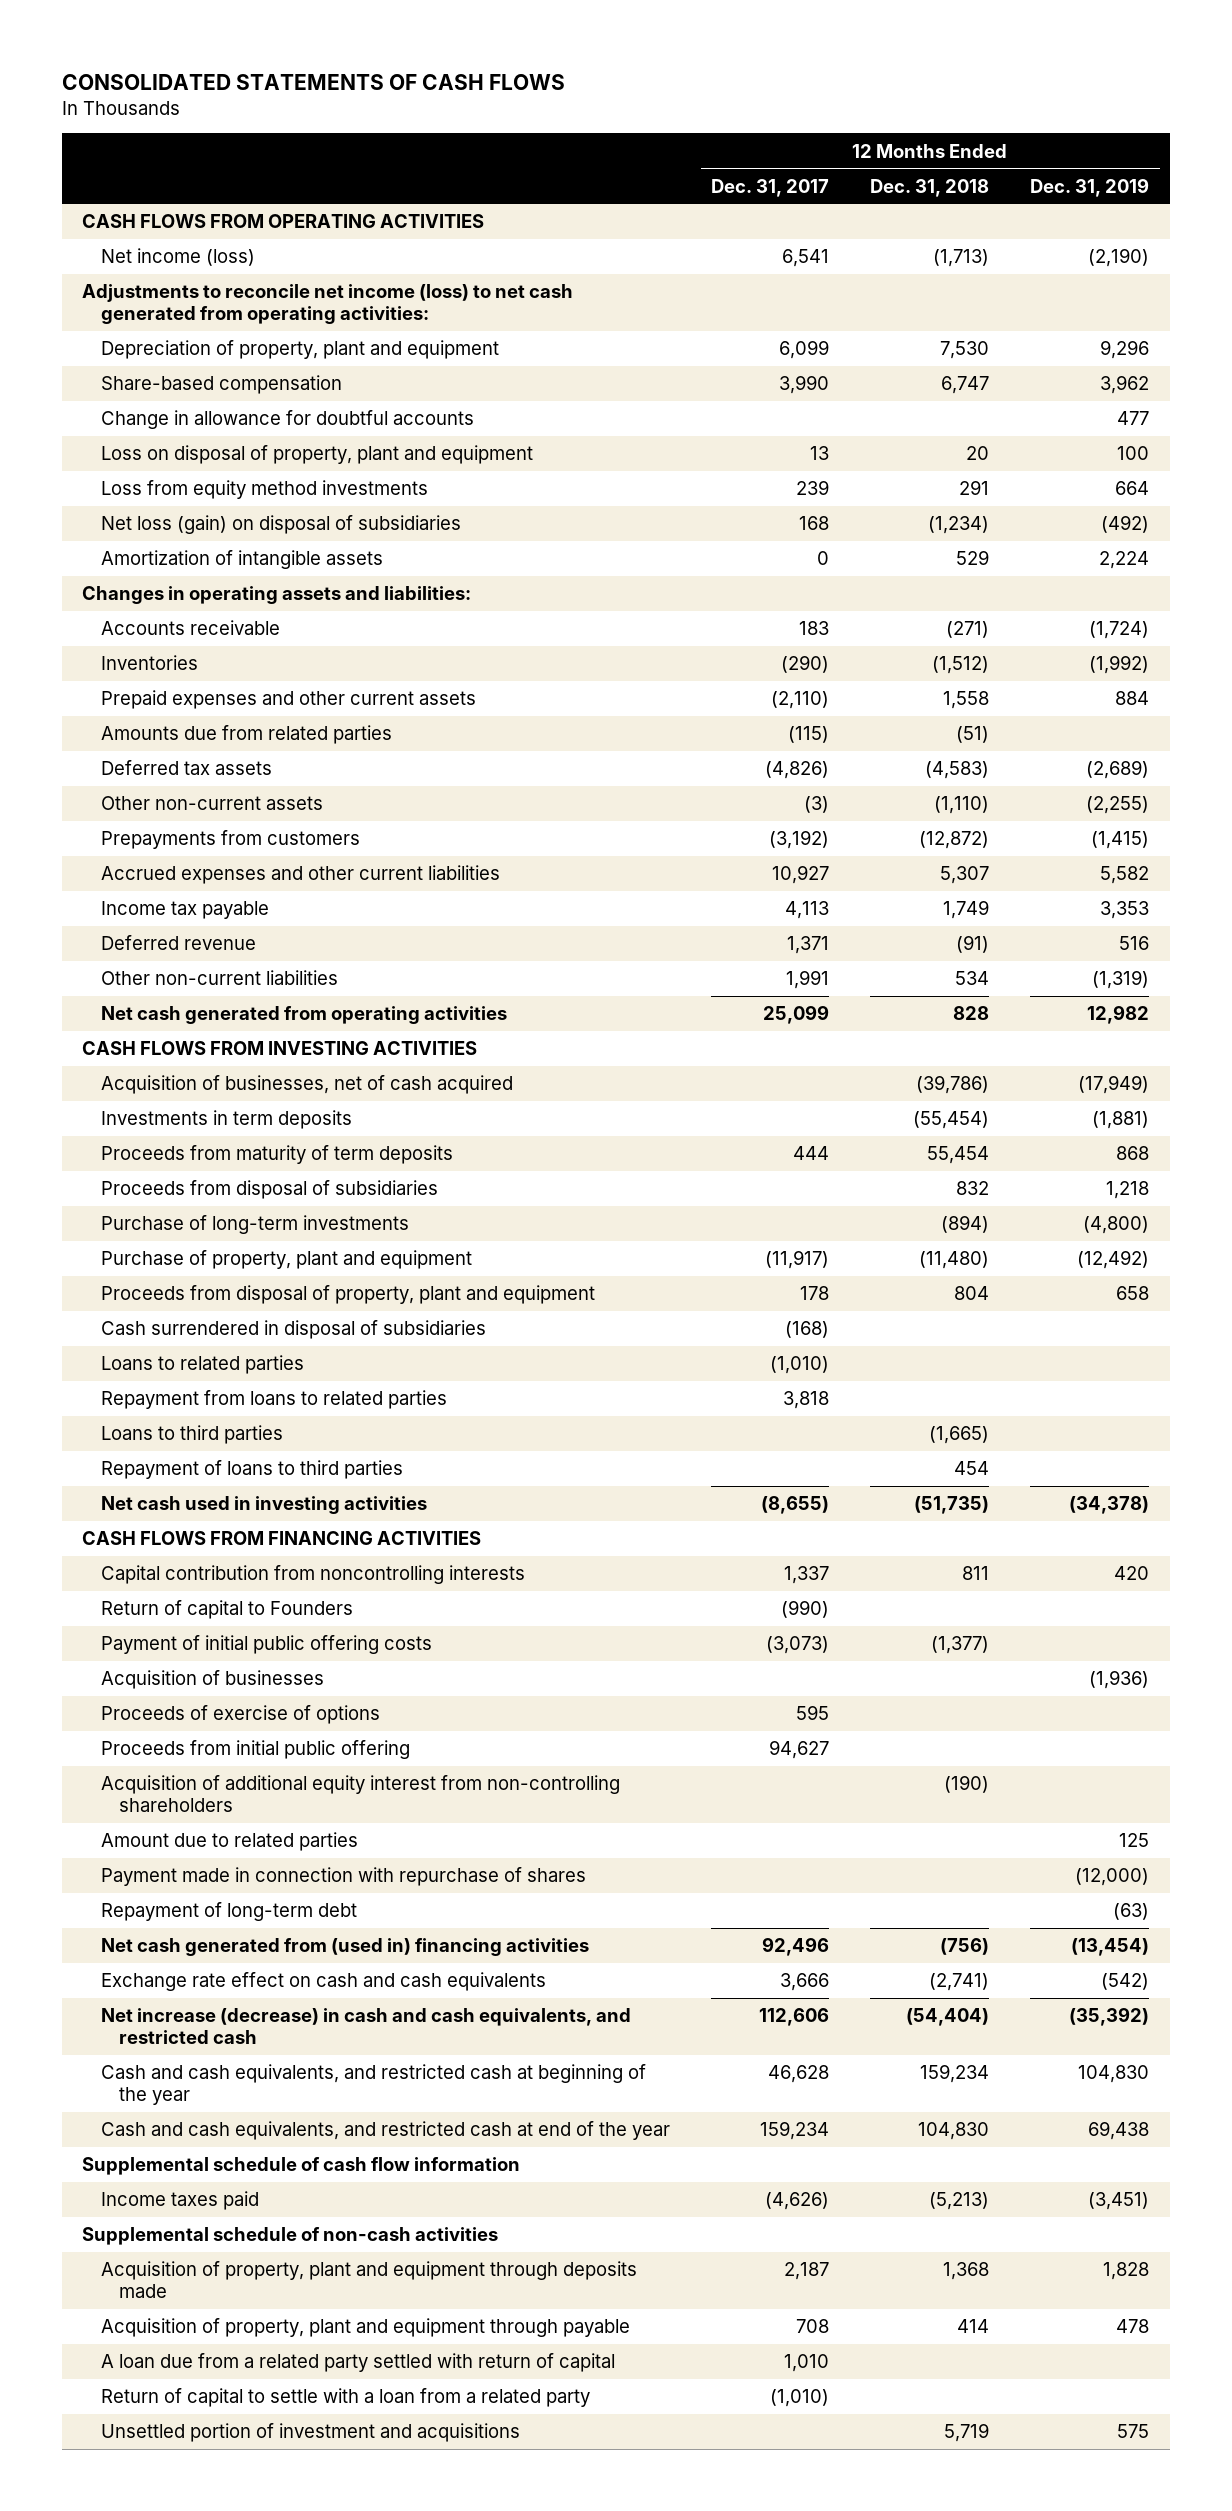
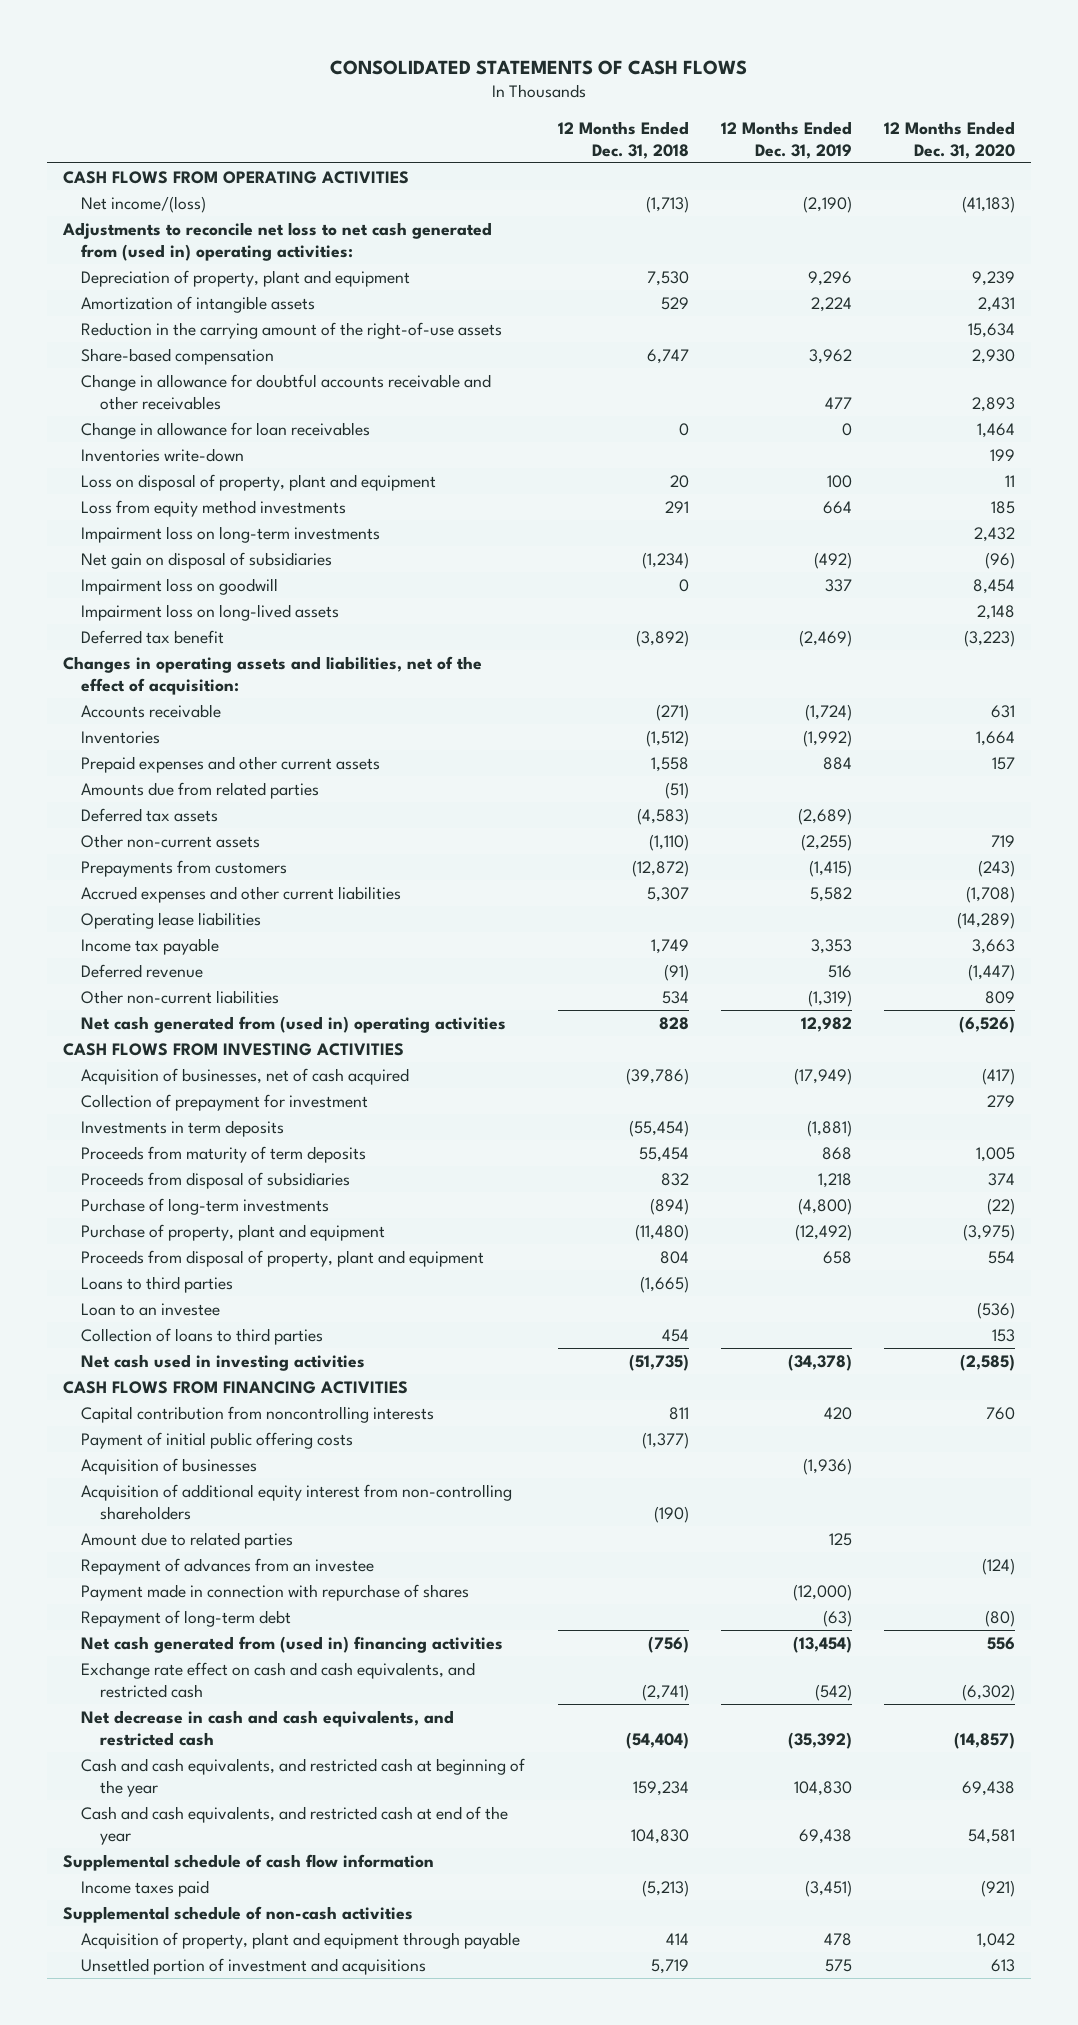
[710,178,829,197] Dec. 31, 2017 -> none
none -> [884,120,1016,159] 12 Months Ended Dec. 31, 2020
[100,248,255,267] Net income (loss) -> [81,195,207,213] Net income/(loss)
[82,284,574,325] Adjustments to reconcile net income (loss) to net cash generated from operating activities: -> [62,221,493,261] Adjustments to reconcile net loss to net cash generated from (used in) operating activities:
[100,550,383,570] Amortization of intangible assets -> [81,295,316,313] Amortization of intangible assets
none -> [81,321,503,339] Reduction in the carrying amount of the right-of-use assets
[100,410,474,430] Change in allowance for doubtful accounts -> [81,373,492,410] Change in allowance for doubtful accounts receivable and other receivables
none -> [81,421,371,439] Change in allowance for loan receivables
none -> [81,447,245,462] Inventories write-down
none -> [81,525,381,543] Impairment loss on long-term investments
[100,515,461,535] Net loss (gain) on disposal of subsidiaries -> [81,551,333,569] Net gain on disposal of subsidiaries
none -> [81,577,279,595] Impairment loss on goodwill
none -> [81,603,340,621] Impairment loss on long-lived assets
none -> [81,629,225,644] Deferred tax benefit
[82,586,472,605] Changes in operating assets and liabilities: -> [63,655,483,695] Changes in operating assets and liabilities, net of the effect of acquisition:
none -> [81,911,262,929] Operating lease liabilities
[100,1006,507,1025] Net cash generated from operating activities -> [81,1015,507,1033] Net cash generated from (used in) operating activities
none -> [81,1093,369,1111] Collection of prepayment for investment
[100,1320,486,1340] Cash surrendered in disposal of subsidiaries -> none
[100,1355,304,1375] Loans to related parties -> none
[100,1390,447,1410] Repayment from loans to related parties -> none
none -> [81,1302,221,1316] Loan to an investee
[100,1460,403,1480] Repayment of loans to third parties -> [81,1327,324,1345] Collection of loans to third parties
[100,1600,353,1620] Return of capital to Founders -> none
[100,1705,380,1725] Proceeds of exercise of options -> none
[100,1740,410,1760] Proceeds from initial public offering -> none
none -> [81,1557,375,1575] Repayment of advances from an investee
[100,1972,546,1992] Exchange rate effect on cash and cash equivalents -> [81,1661,476,1698] Exchange rate effect on cash and cash equivalents, and restricted cash
[100,2008,631,2045] Net increase (decrease) in cash and cash equivalents, and restricted cash -> [81,1709,455,1746] Net decrease in cash and cash equivalents, and restricted cash
[100,2261,637,2299] Acquisition of property, plant and equipment through deposits made -> none
[100,2353,615,2373] A loan due from a related party settled with return of capital -> none
[100,2388,590,2408] Return of capital to settle with a loan from a related party -> none

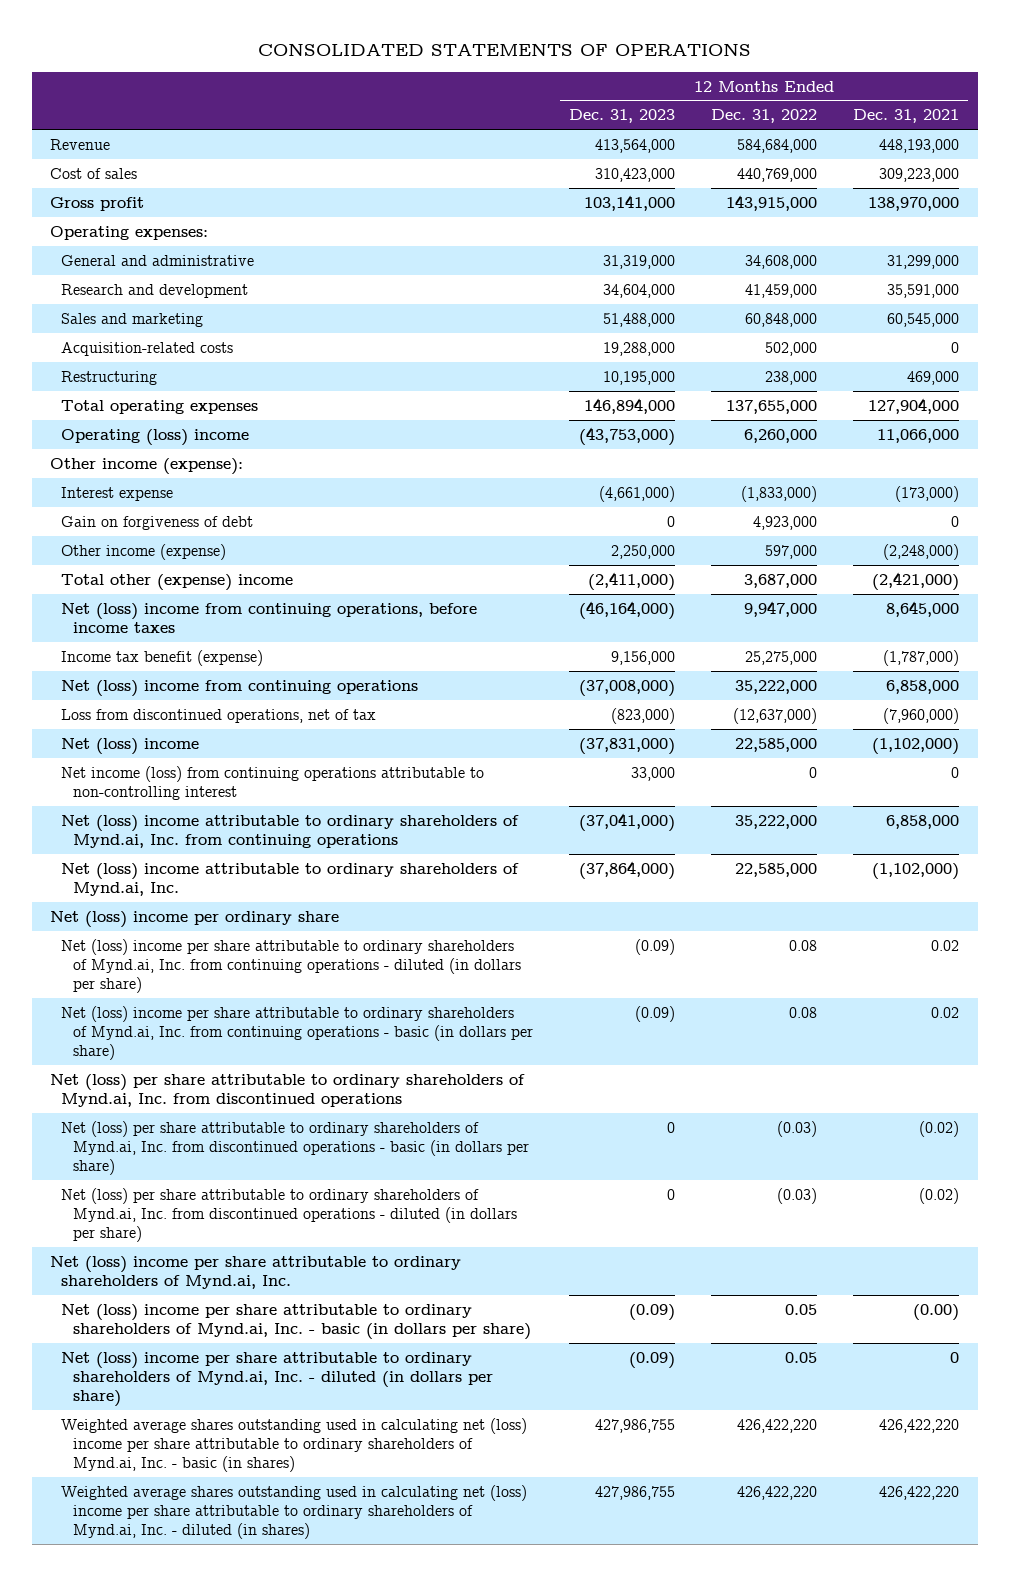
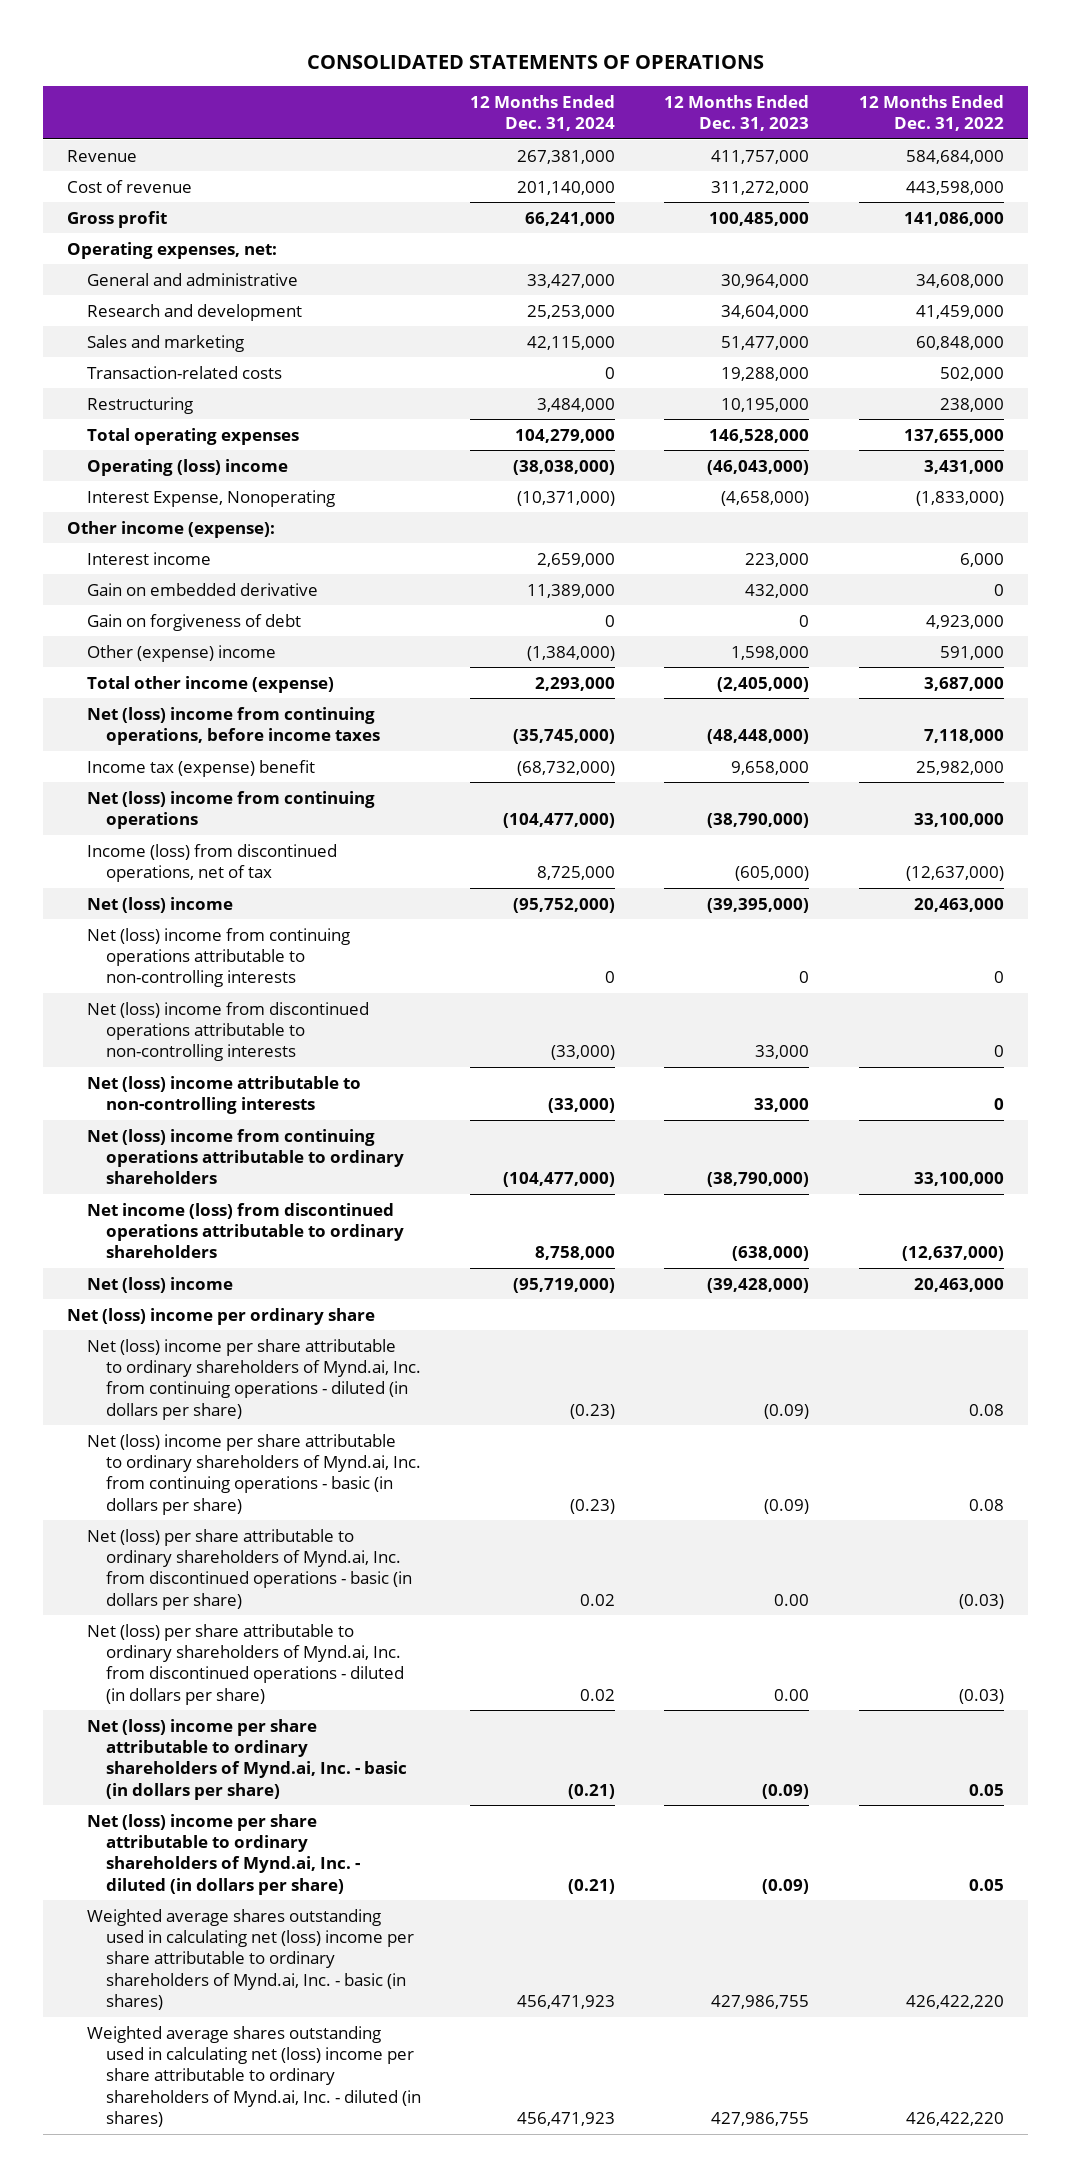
[853,109,960,124] Dec. 31, 2021 -> none
none -> [470,94,616,132] 12 Months Ended Dec. 31, 2024
[594,138,675,153] 413,564,000 -> [711,149,810,164] 411,757,000
[49,167,137,179] Cost of sales -> [67,179,193,193] Cost of revenue
[594,167,675,182] 310,423,000 -> [711,180,810,195] 311,272,000
[737,167,818,182] 440,769,000 -> [905,180,1004,195] 443,598,000
[583,194,675,211] 103,141,000 -> [709,211,810,226] 100,485,000
[726,194,818,211] 143,915,000 -> [903,211,1004,226] 141,086,000
[49,225,208,240] Operating expenses: -> [67,241,278,259] Operating expenses, net:
[602,254,675,269] 31,319,000 -> [721,273,810,288] 30,964,000
[602,312,675,327] 51,488,000 -> [721,335,810,350] 51,477,000
[61,341,234,356] Acquisition-related costs -> [86,365,282,379] Transaction-related costs
[583,397,675,414] 146,894,000 -> [709,428,810,443] 146,528,000
[578,426,675,446] (43,753,000) -> [707,459,810,475] (46,043,000)
[744,428,818,443] 6,260,000 -> [923,459,1004,474] 3,431,000
none -> [86,489,335,507] Interest Expense, Nonoperating
[61,486,174,501] Interest expense -> none
none -> [86,551,211,565] Interest income
none -> [86,582,318,596] Gain on embedded derivative
[61,543,227,560] Other income (expense) -> [86,644,276,662] Other (expense) income
[610,544,675,559] 2,250,000 -> [731,645,810,660] 1,598,000
[765,544,818,559] 597,000 -> [939,645,1004,660] 591,000
[61,573,294,591] Total other (expense) income -> [86,675,334,693] Total other income (expense)
[587,571,675,591] (2,411,000) -> [717,676,810,692] (2,405,000)
[578,600,675,620] (46,164,000) -> [707,729,810,745] (48,448,000)
[744,600,818,617] 9,947,000 -> [923,729,1004,744] 7,118,000
[61,649,264,666] Income tax benefit (expense) -> [86,759,315,777] Income tax (expense) benefit
[610,650,675,665] 9,156,000 -> [731,760,810,775] 9,658,000
[745,650,818,665] 25,275,000 -> [915,760,1004,775] 25,982,000
[578,679,675,697] (37,008,000) -> [707,813,810,829] (38,790,000)
[735,679,818,694] 35,222,000 -> [913,813,1004,828] 33,100,000
[61,708,377,723] Loss from discontinued operations, net of tax -> [86,843,337,883] Income (loss) from discontinued operations, net of tax
[610,707,675,724] (823,000) -> [735,866,810,882] (605,000)
[578,737,675,755] (37,831,000) -> [707,897,810,913] (39,395,000)
[735,737,818,752] 22,585,000 -> [913,897,1004,912] 20,463,000
[61,765,485,800] Net income (loss) from continuing operations attributable to non-controlling interest -> [86,927,350,988] Net (loss) income from continuing operations attributable to non-controlling interests
[630,766,675,781] 33,000 -> [799,971,810,984] 0
none -> [86,1001,369,1062] Net (loss) income from discontinued operations attributable to non-controlling interests
none -> [86,1075,361,1115] Net (loss) income attributable to non-controlling interests
[61,814,520,848] Net (loss) income attributable to ordinary shareholders of Mynd.ai, Inc. from continuing operations -> [86,1128,405,1185] Net (loss) income from continuing operations attributable to ordinary shareholders
[578,812,675,832] (37,041,000) -> [707,1172,810,1188] (38,790,000)
[735,814,818,829] 35,222,000 -> [913,1172,1004,1187] 33,100,000
none -> [86,1202,405,1259] Net income (loss) from discontinued operations attributable to ordinary shareholders
[61,862,520,896] Net (loss) income attributable to ordinary shareholders of Mynd.ai, Inc. -> [86,1276,233,1293] Net (loss) income
[578,860,675,880] (37,864,000) -> [707,1277,810,1293] (39,428,000)
[735,862,818,877] 22,585,000 -> [913,1277,1004,1292] 20,463,000
[49,1073,525,1107] Net (loss) per share attributable to ordinary shareholders of Mynd.ai, Inc. from discontinued operations -> none
[49,1255,461,1289] Net (loss) income per share attributable to ordinary shareholders of Mynd.ai, Inc. -> none
[666,1121,675,1133] 0 -> [774,1593,810,1606] 0.00
[666,1188,675,1200] 0 -> [774,1688,810,1701] 0.00

